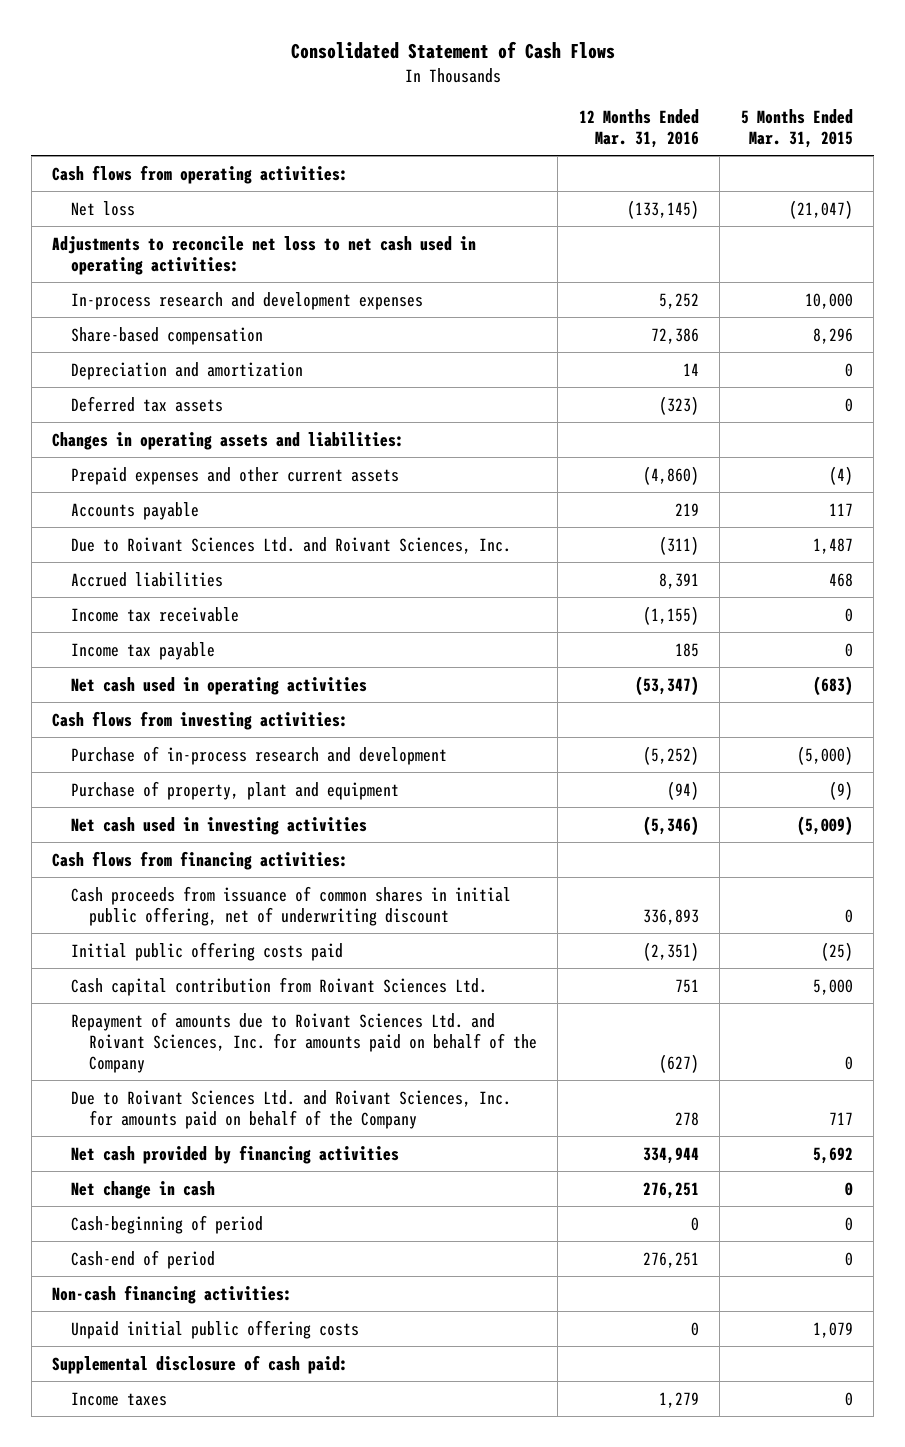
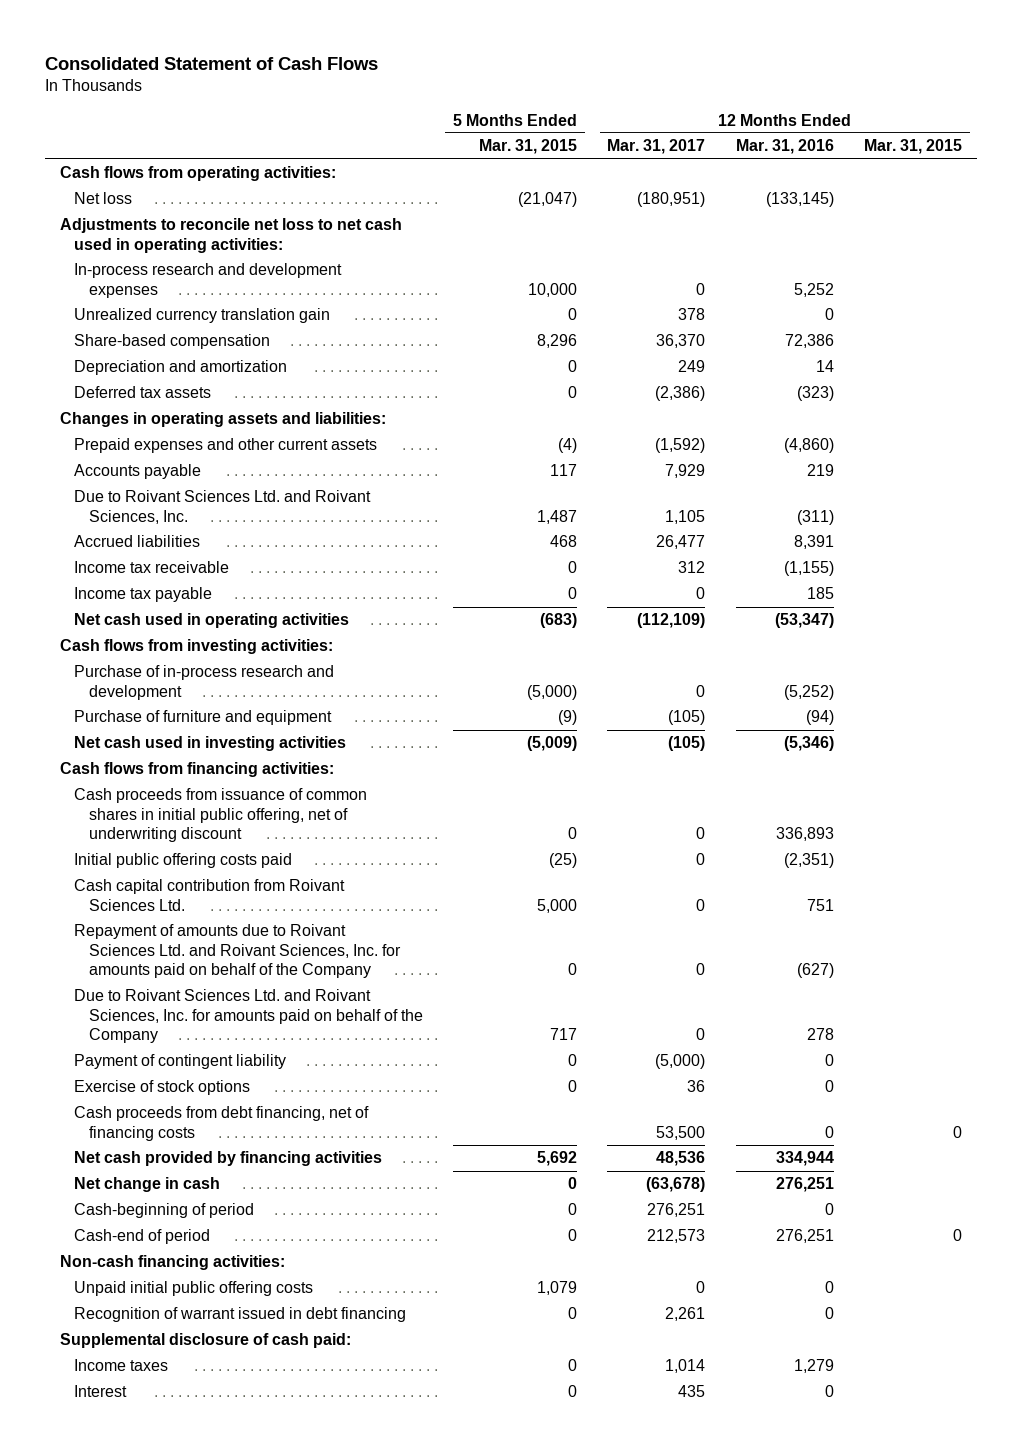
none -> [607,139,706,155] Mar. 31, 2017
none -> [864,139,963,155] Mar. 31, 2015
none -> [74,308,331,324] Unrealized currency translation gain
[70,780,399,800] Purchase of property, plant and equipment -> [74,710,333,726] Purchase of furniture and equipment
none -> [74,1054,287,1070] Payment of contingent liability
none -> [74,1080,251,1096] Exercise of stock options
none -> [74,1106,370,1141] Cash proceeds from debt financing, net of financing costs
none -> [74,1307,407,1323] Recognition of warrant issued in debt financing
none -> [74,1385,128,1398] Interest

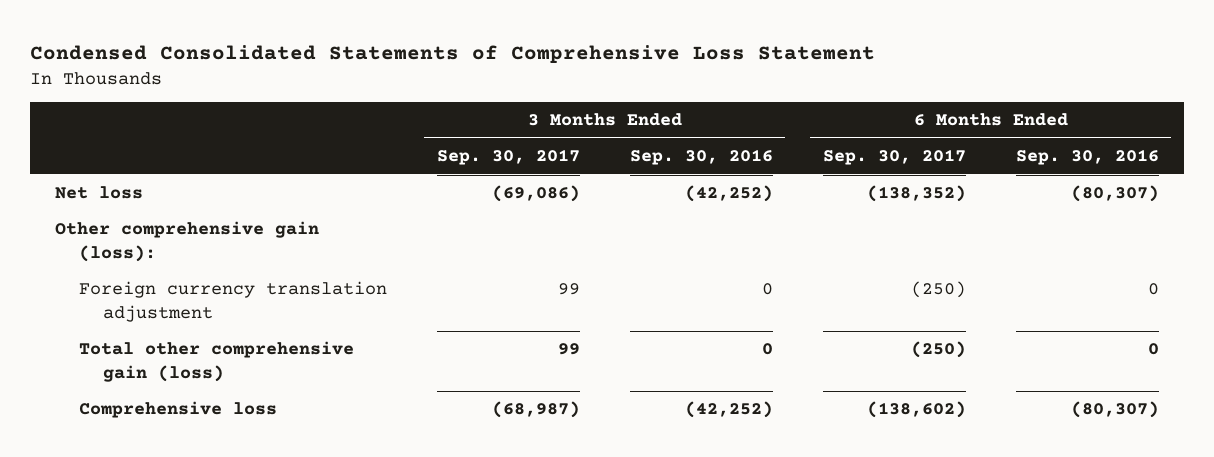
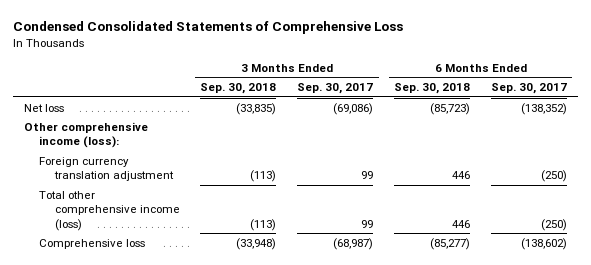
[29,44,875,63] Condensed Consolidated Statements of Comprehensive Loss Statement -> [13,21,404,35] Condensed Consolidated Statements of Comprehensive Loss
[629,149,773,166] Sep. 30, 2016 -> none
[1015,149,1159,166] Sep. 30, 2016 -> none
none -> [200,83,277,95] Sep. 30, 2018
none -> [394,83,471,95] Sep. 30, 2018
[54,221,319,263] Other comprehensive gain (loss): -> [23,121,148,149] Other comprehensive income (loss):
[79,341,355,383] Total other comprehensive gain (loss) -> [39,190,180,231] Total other comprehensive income (loss)

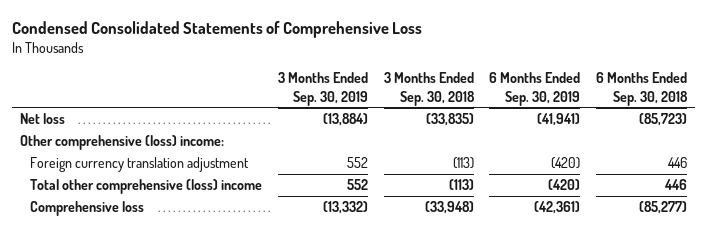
[297,83,374,95] Sep. 30, 2017 -> none
[491,83,568,95] Sep. 30, 2017 -> none
none -> [277,72,368,106] 3 Months Ended Sep. 30, 2019
none -> [489,72,581,106] 6 Months Ended Sep. 30, 2019
[23,121,148,149] Other comprehensive income (loss): -> [19,135,224,151] Other comprehensive (loss) income:
[39,190,180,231] Total other comprehensive income (loss) -> [29,179,262,195] Total other comprehensive (loss) income

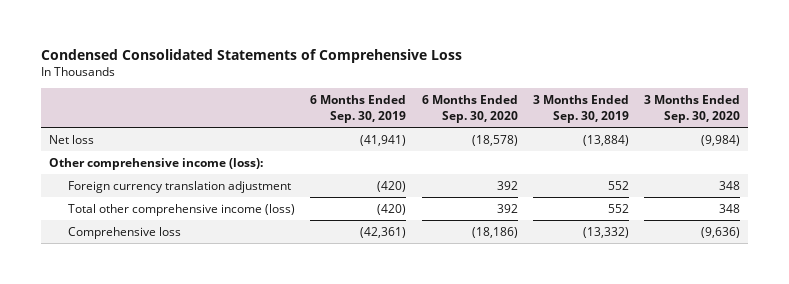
[383,72,475,106] 3 Months Ended Sep. 30, 2018 -> none
[596,72,689,106] 6 Months Ended Sep. 30, 2018 -> none
none -> [421,95,518,123] 6 Months Ended Sep. 30, 2020
none -> [644,95,741,123] 3 Months Ended Sep. 30, 2020
[19,135,224,151] Other comprehensive (loss) income: -> [48,158,263,171] Other comprehensive income (loss):
[29,179,262,195] Total other comprehensive (loss) income -> [67,204,295,217] Total other comprehensive income (loss)

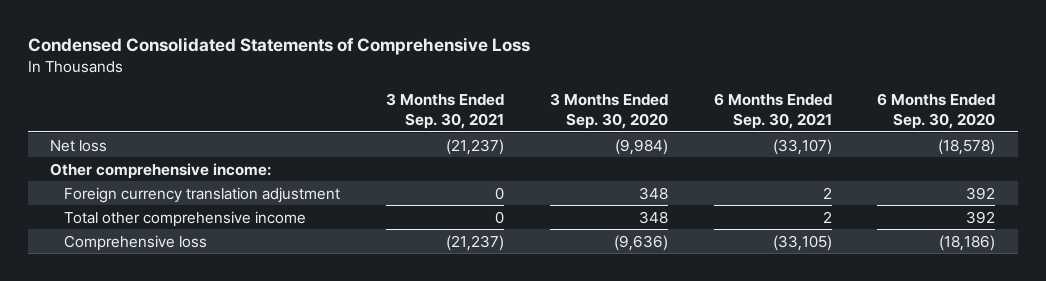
[310,95,407,123] 6 Months Ended Sep. 30, 2019 -> none
[532,95,629,123] 3 Months Ended Sep. 30, 2019 -> none
none -> [386,93,505,129] 3 Months Ended Sep. 30, 2021
none -> [713,93,832,129] 6 Months Ended Sep. 30, 2021
[48,158,263,171] Other comprehensive income (loss): -> [50,162,272,179] Other comprehensive income:
[67,204,295,217] Total other comprehensive income (loss) -> [64,210,307,227] Total other comprehensive income

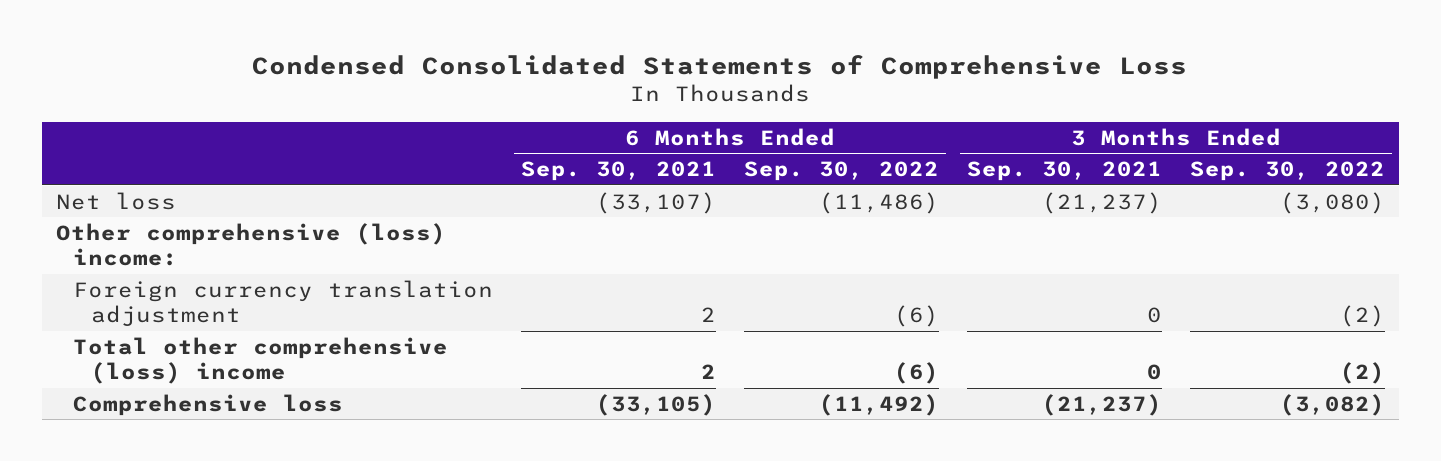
[549,93,668,129] 3 Months Ended Sep. 30, 2020 -> none
[877,93,996,129] 6 Months Ended Sep. 30, 2020 -> none
none -> [744,161,940,182] Sep. 30, 2022
none -> [1190,161,1386,182] Sep. 30, 2022
[50,162,272,179] Other comprehensive income: -> [55,222,446,267] Other comprehensive (loss) income:
[64,210,307,227] Total other comprehensive income -> [73,336,449,385] Total other comprehensive (loss) income

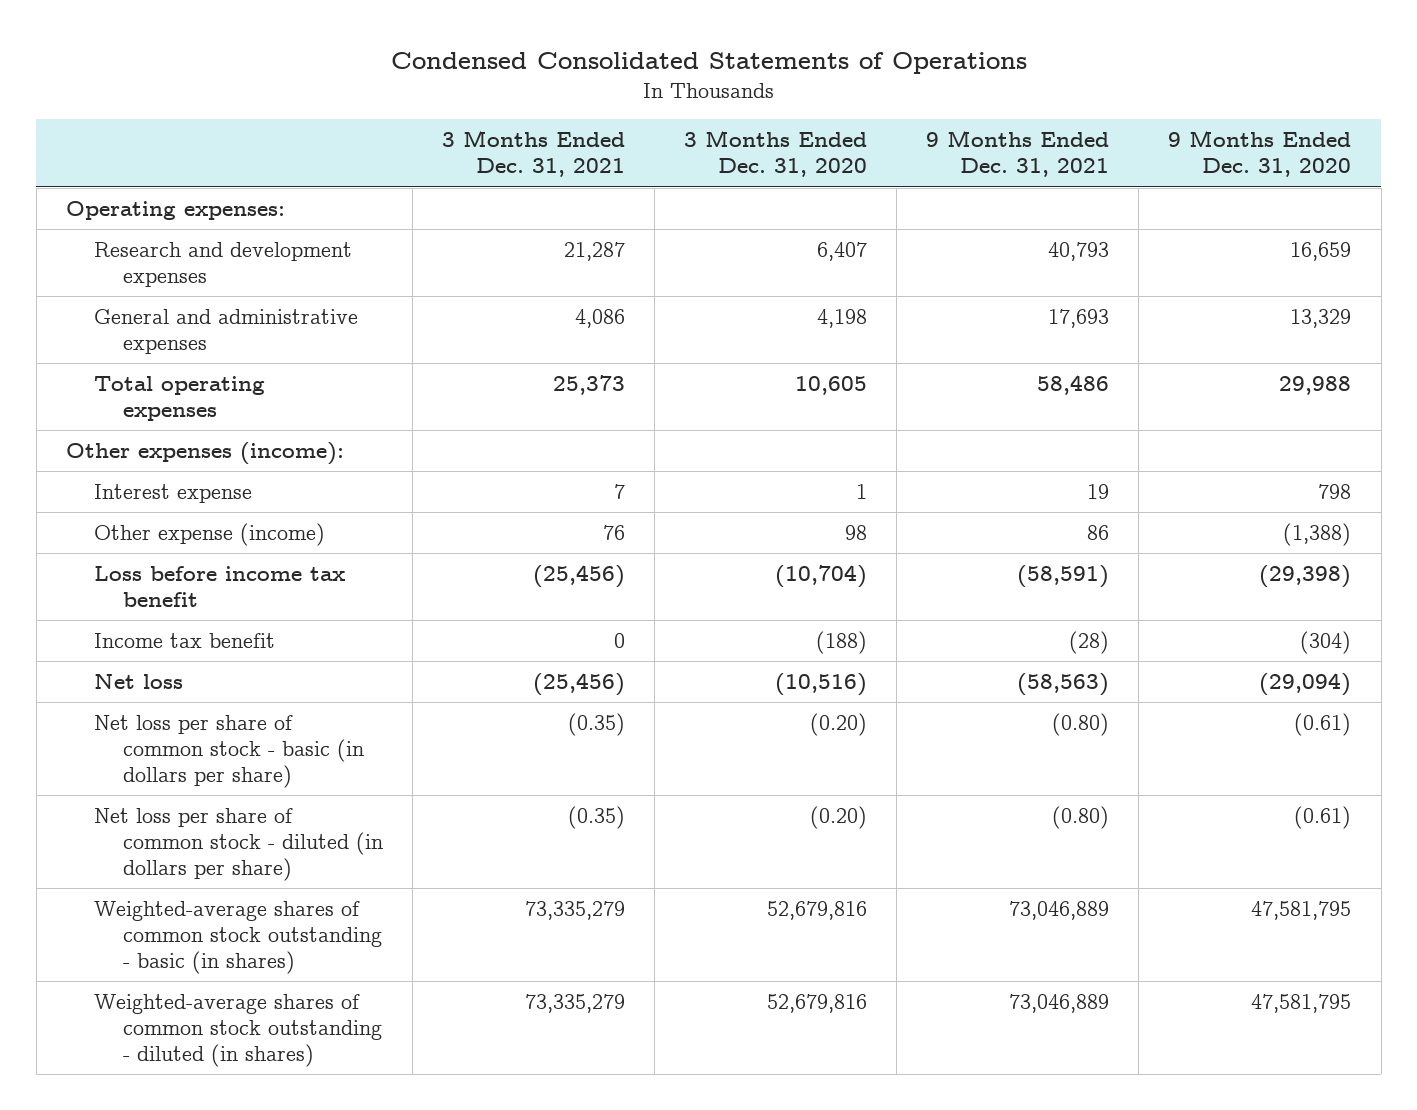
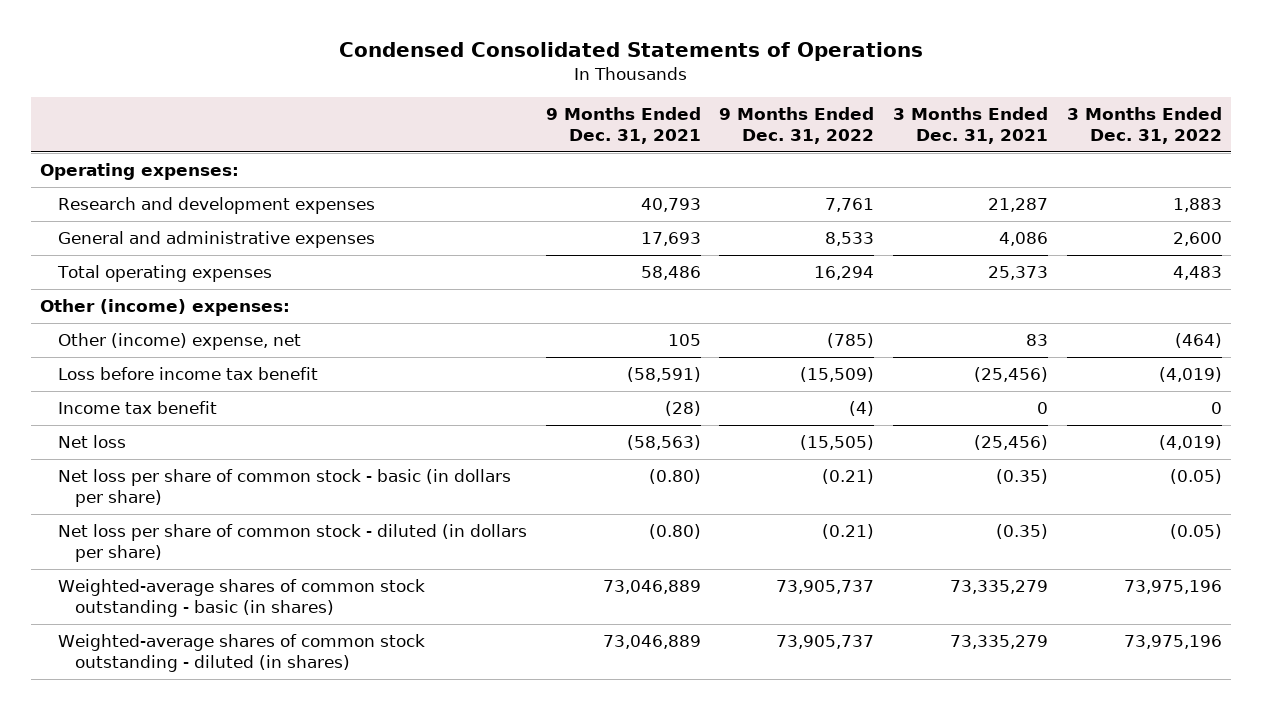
[684,130,868,178] 3 Months Ended Dec. 31, 2020 -> none
[1168,130,1352,178] 9 Months Ended Dec. 31, 2020 -> none
none -> [719,106,875,144] 9 Months Ended Dec. 31, 2022
none -> [1066,106,1222,144] 3 Months Ended Dec. 31, 2022
[94,483,253,503] Interest expense -> none
[65,441,344,465] Other expenses (income): -> [40,299,291,317] Other (income) expenses:
[94,522,326,546] Other expense (income) -> [57,333,301,351] Other (income) expense, net
[603,524,626,540] 76 -> [1025,334,1048,347] 83
[1087,524,1110,540] 86 -> [667,334,701,347] 105

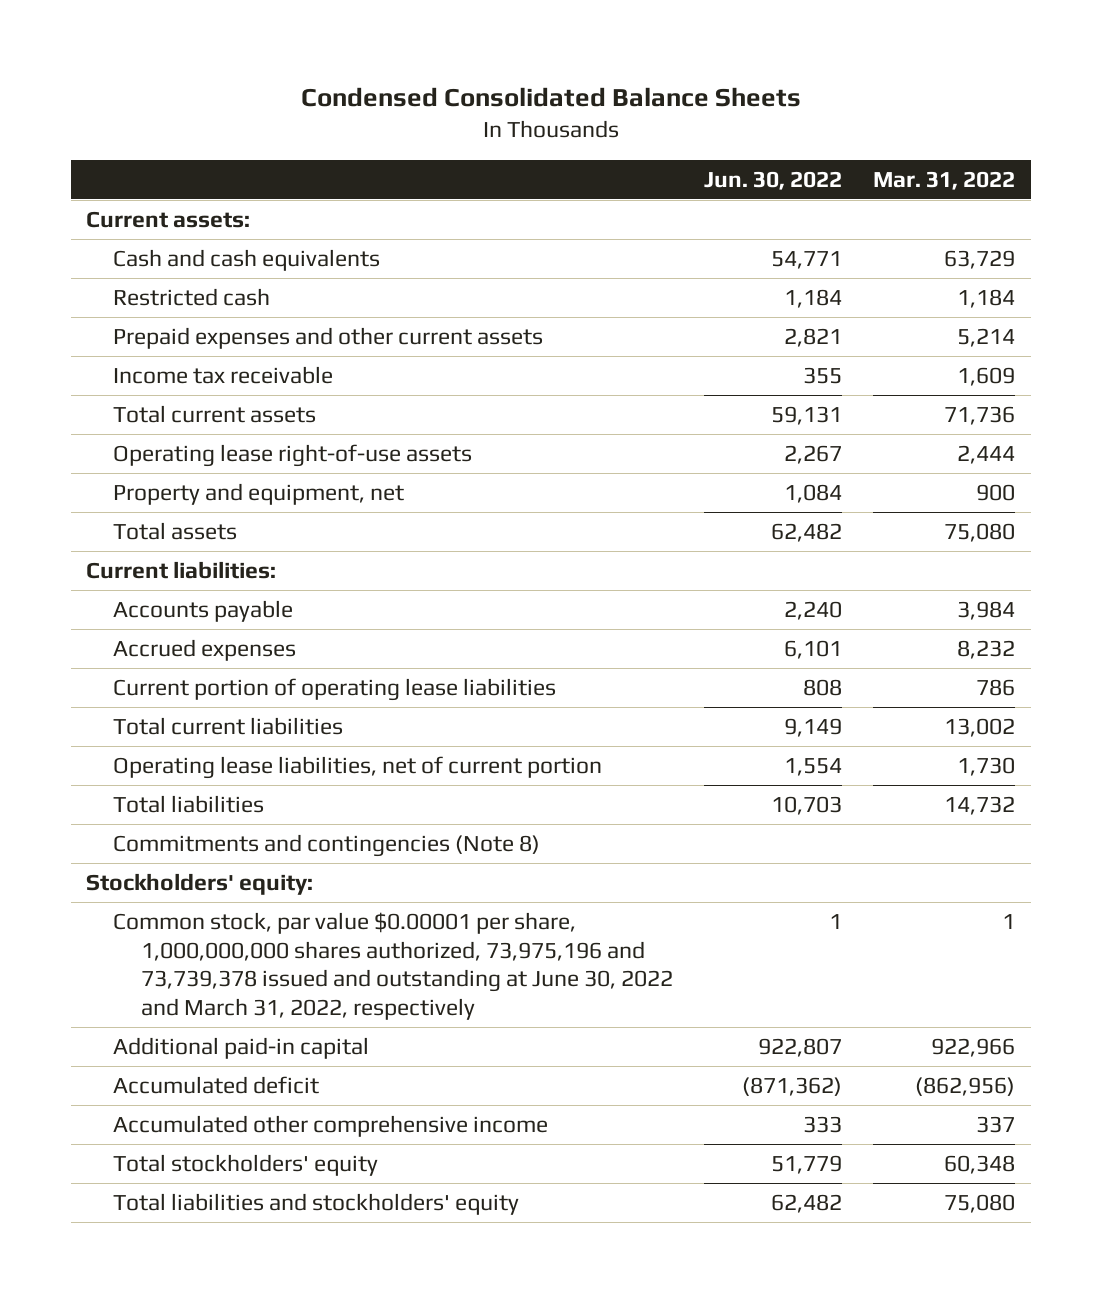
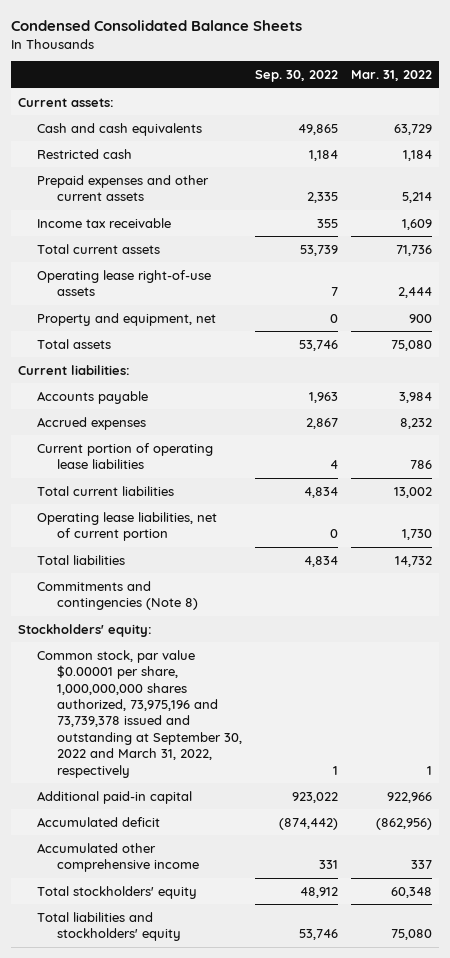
[703,170,842,190] Jun. 30, 2022 -> none
none -> [255,70,339,83] Sep. 30, 2022
[113,912,673,1020] Common stock, par value $0.00001 per share, 1,000,000,000 shares authorized, 73,975,196 and 73,739,378 issued and outstanding at June 30, 2022 and March 31, 2022, respectively -> [37,649,242,778] Common stock, par value $0.00001 per share, 1,000,000,000 shares authorized, 73,975,196 and 73,739,378 issued and outstanding at September 30, 2022 and March 31, 2022, respectively

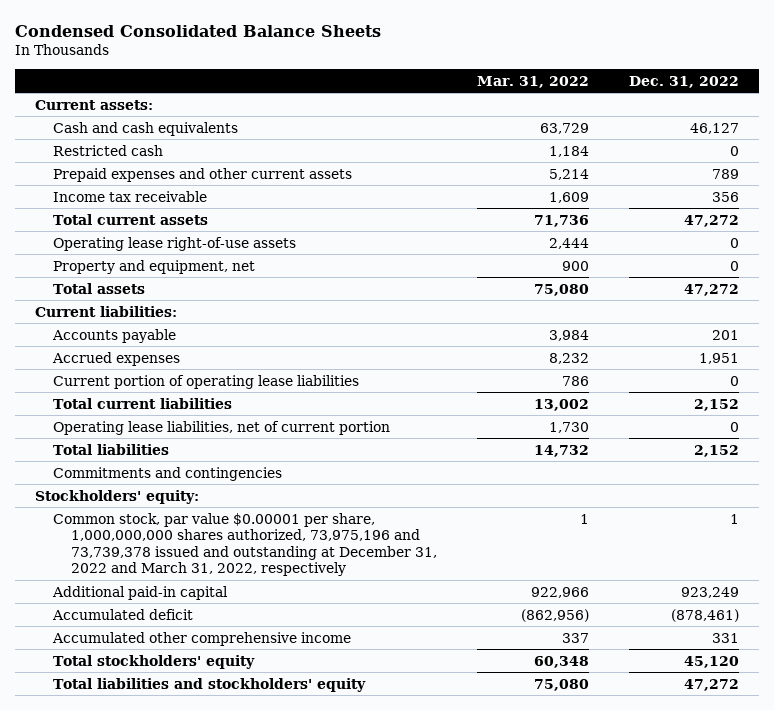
[255,70,339,83] Sep. 30, 2022 -> none
none -> [628,75,739,88] Dec. 31, 2022
[37,580,198,611] Commitments and contingencies (Note 8) -> [53,466,283,481] Commitments and contingencies
[37,649,242,778] Common stock, par value $0.00001 per share, 1,000,000,000 shares authorized, 73,975,196 and 73,739,378 issued and outstanding at September 30, 2022 and March 31, 2022, respectively -> [53,512,438,577] Common stock, par value $0.00001 per share, 1,000,000,000 shares authorized, 73,975,196 and 73,739,378 issued and outstanding at December 31, 2022 and March 31, 2022, respectively

